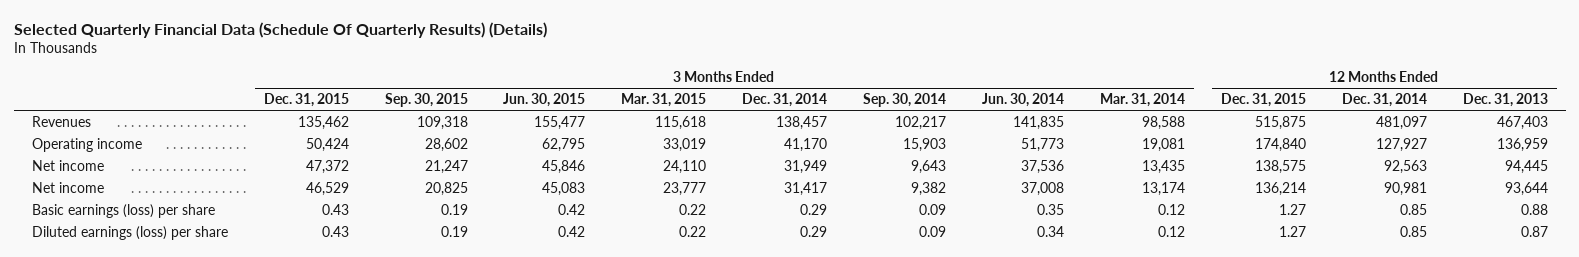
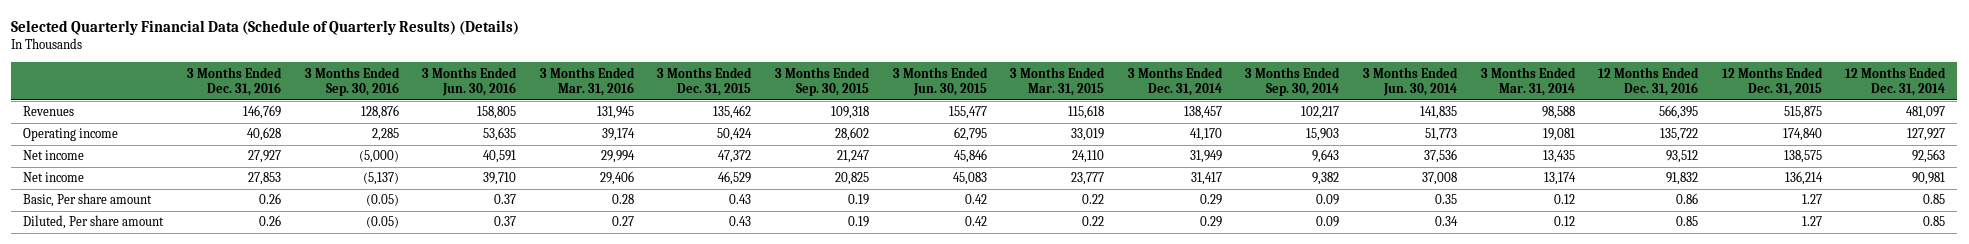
[13,21,547,38] Selected Quarterly Financial Data (Schedule Of Quarterly Results) (Details) -> [11,19,520,35] Selected Quarterly Financial Data (Schedule of Quarterly Results) (Details)
[1462,93,1548,108] Dec. 31, 2013 -> none
none -> [186,66,282,97] 3 Months Ended Dec. 31, 2016
none -> [304,66,400,97] 3 Months Ended Sep. 30, 2016
none -> [422,66,518,97] 3 Months Ended Jun. 30, 2016
none -> [539,66,635,97] 3 Months Ended Mar. 31, 2016
none -> [1598,66,1700,97] 12 Months Ended Dec. 31, 2016
[31,203,215,218] Basic earnings (loss) per share -> [23,193,153,208] Basic, Per share amount
[31,225,228,240] Diluted earnings (loss) per share -> [23,215,165,230] Diluted, Per share amount

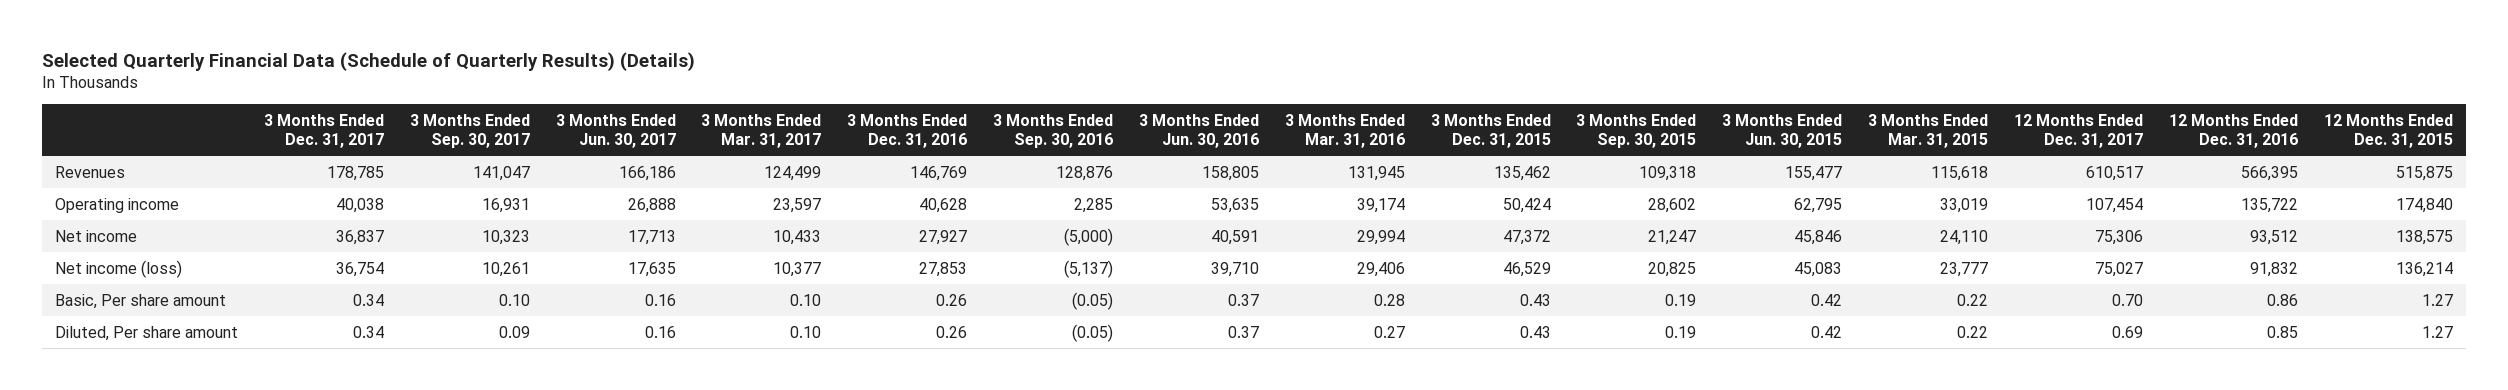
[1127,66,1223,97] 3 Months Ended Dec. 31, 2014 -> none
[1245,66,1341,97] 3 Months Ended Sep. 30, 2014 -> none
[1363,66,1459,97] 3 Months Ended Jun. 30, 2014 -> none
[1480,66,1576,97] 3 Months Ended Mar. 31, 2014 -> none
[1845,66,1947,97] 12 Months Ended Dec. 31, 2014 -> none
none -> [263,113,384,149] 3 Months Ended Dec. 31, 2017
none -> [409,113,530,149] 3 Months Ended Sep. 30, 2017
none -> [555,113,676,149] 3 Months Ended Jun. 30, 2017
none -> [701,113,822,149] 3 Months Ended Mar. 31, 2017
none -> [2013,113,2143,149] 12 Months Ended Dec. 31, 2017
[23,172,85,183] Net income -> [55,259,183,278] Net income (loss)

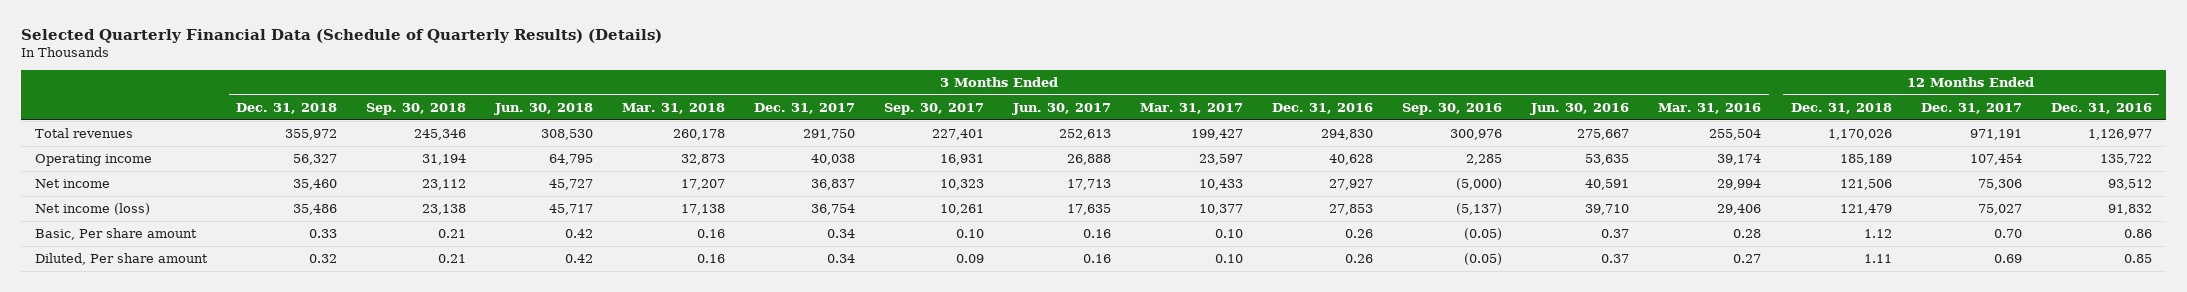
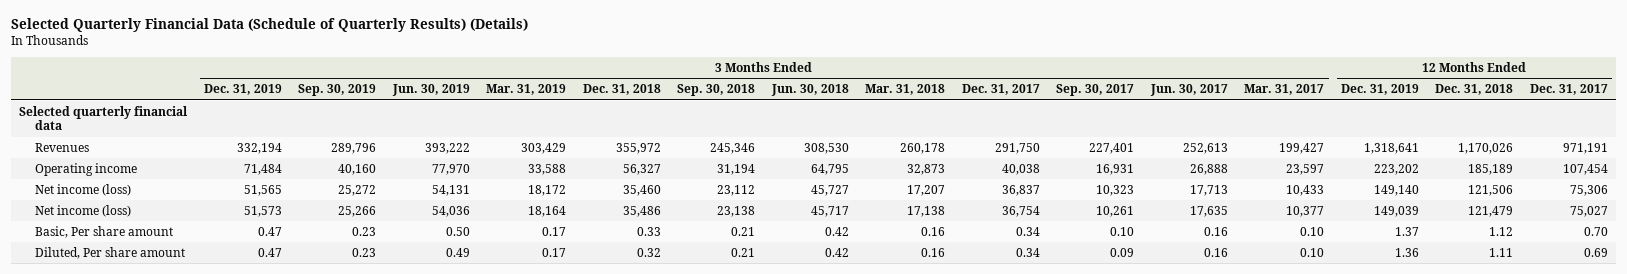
[1272,102,1374,114] Dec. 31, 2016 -> none
[1402,102,1503,115] Sep. 30, 2016 -> none
[1530,102,1630,115] Jun. 30, 2016 -> none
[1658,102,1762,114] Mar. 31, 2016 -> none
[2050,102,2152,114] Dec. 31, 2016 -> none
none -> [203,84,282,96] Dec. 31, 2019
none -> [298,84,377,97] Sep. 30, 2019
none -> [391,84,470,97] Jun. 30, 2019
none -> [486,84,567,96] Mar. 31, 2019
none -> [1340,84,1419,96] Dec. 31, 2019
none -> [19,105,189,131] Selected quarterly financial data
[35,128,134,139] Total revenues -> [35,142,90,152] Revenues
[35,179,111,189] Net income -> [35,183,132,196] Net income (loss)

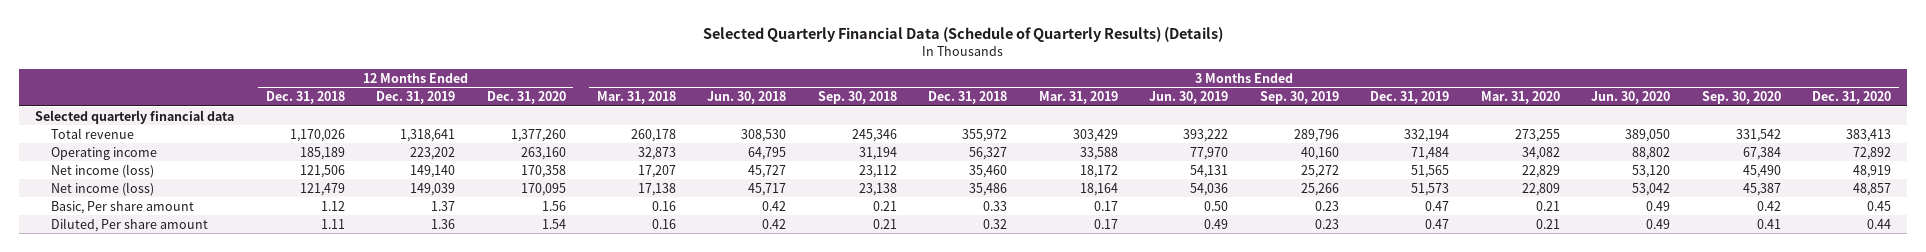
[961,84,1040,96] Dec. 31, 2017 -> none
[1056,84,1135,97] Sep. 30, 2017 -> none
[1149,84,1228,97] Jun. 30, 2017 -> none
[1244,84,1325,96] Mar. 31, 2017 -> none
[1529,84,1608,96] Dec. 31, 2017 -> none
none -> [486,91,566,105] Dec. 31, 2020
none -> [1480,91,1560,105] Mar. 31, 2020
none -> [1591,91,1671,105] Jun. 30, 2020
none -> [1701,91,1781,105] Sep. 30, 2020
none -> [1812,91,1892,105] Dec. 31, 2020
[35,142,90,152] Revenues -> [51,127,135,139] Total revenue

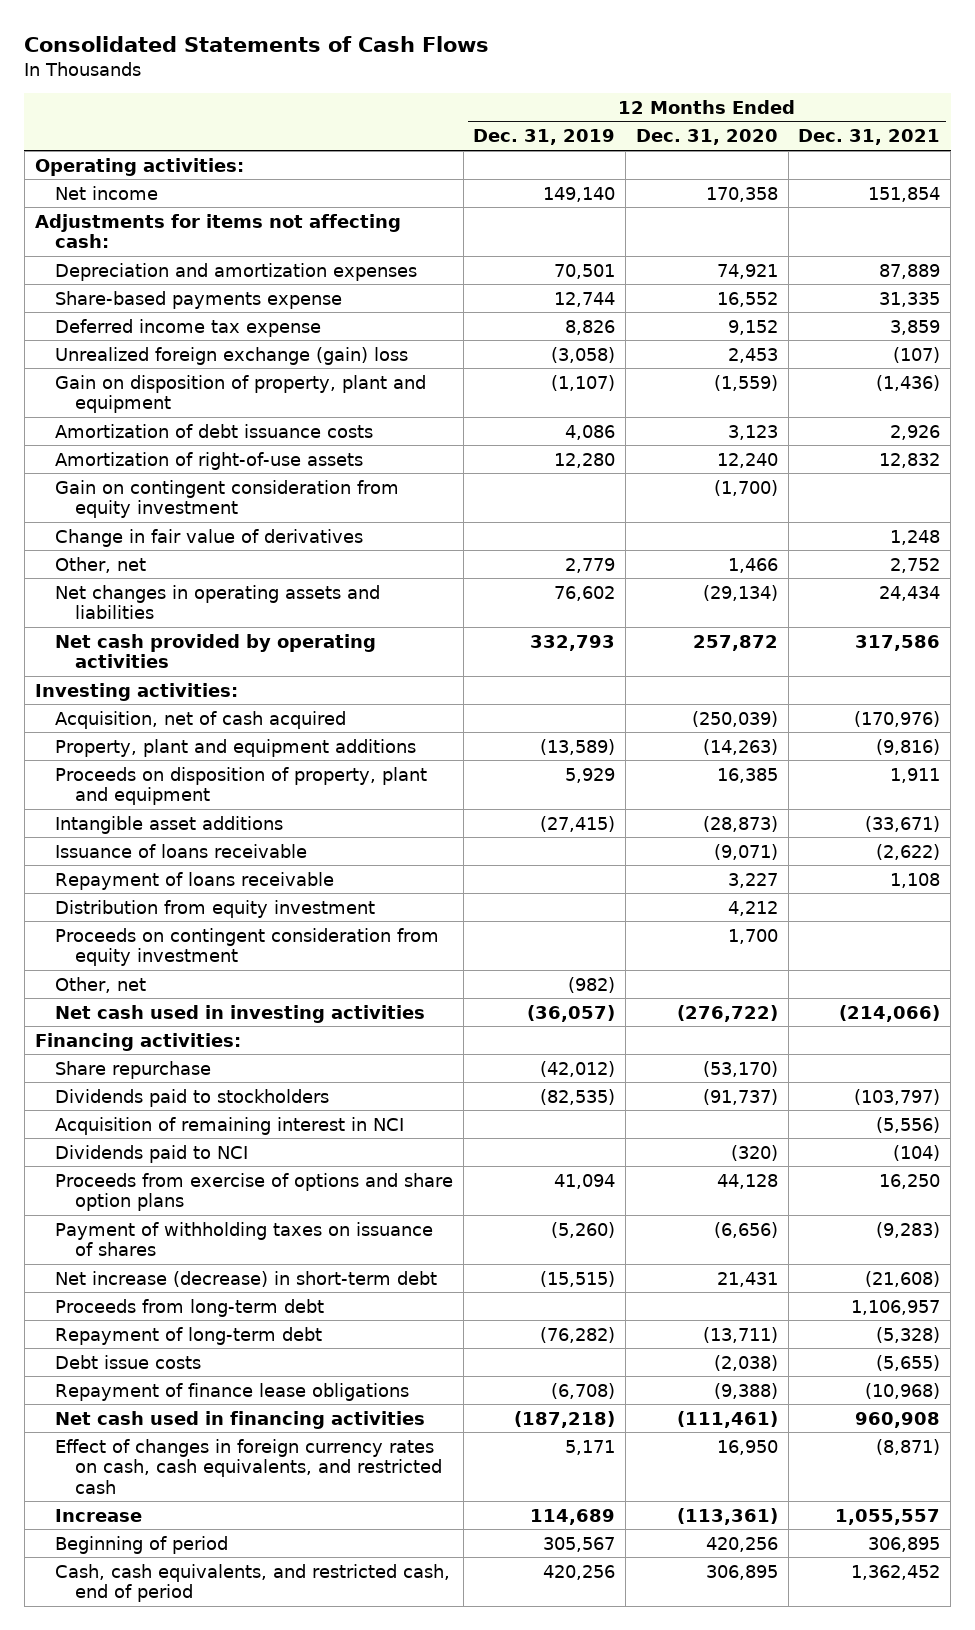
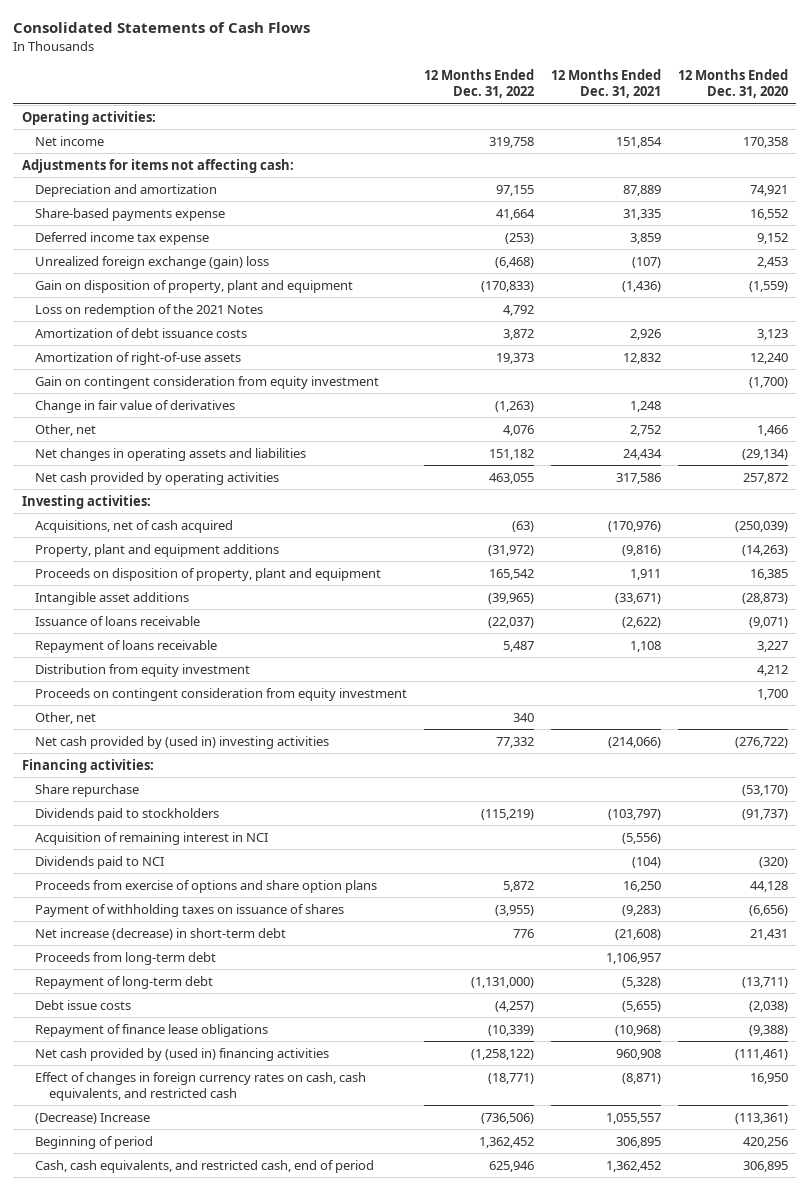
[473,129,616,146] Dec. 31, 2019 -> none
none -> [424,69,535,99] 12 Months Ended Dec. 31, 2022
[54,262,417,281] Depreciation and amortization expenses -> [35,183,218,197] Depreciation and amortization
none -> [35,303,264,317] Loss on redemption of the 2021 Notes
[54,710,346,729] Acquisition, net of cash acquired -> [35,519,234,533] Acquisitions, net of cash acquired
[54,1004,425,1023] Net cash used in investing activities -> [35,735,330,749] Net cash provided by (used in) investing activities
[54,1410,425,1429] Net cash used in financing activities -> [35,1047,330,1061] Net cash provided by (used in) financing activities
[54,1508,142,1522] Increase -> [35,1112,151,1124] (Decrease) Increase

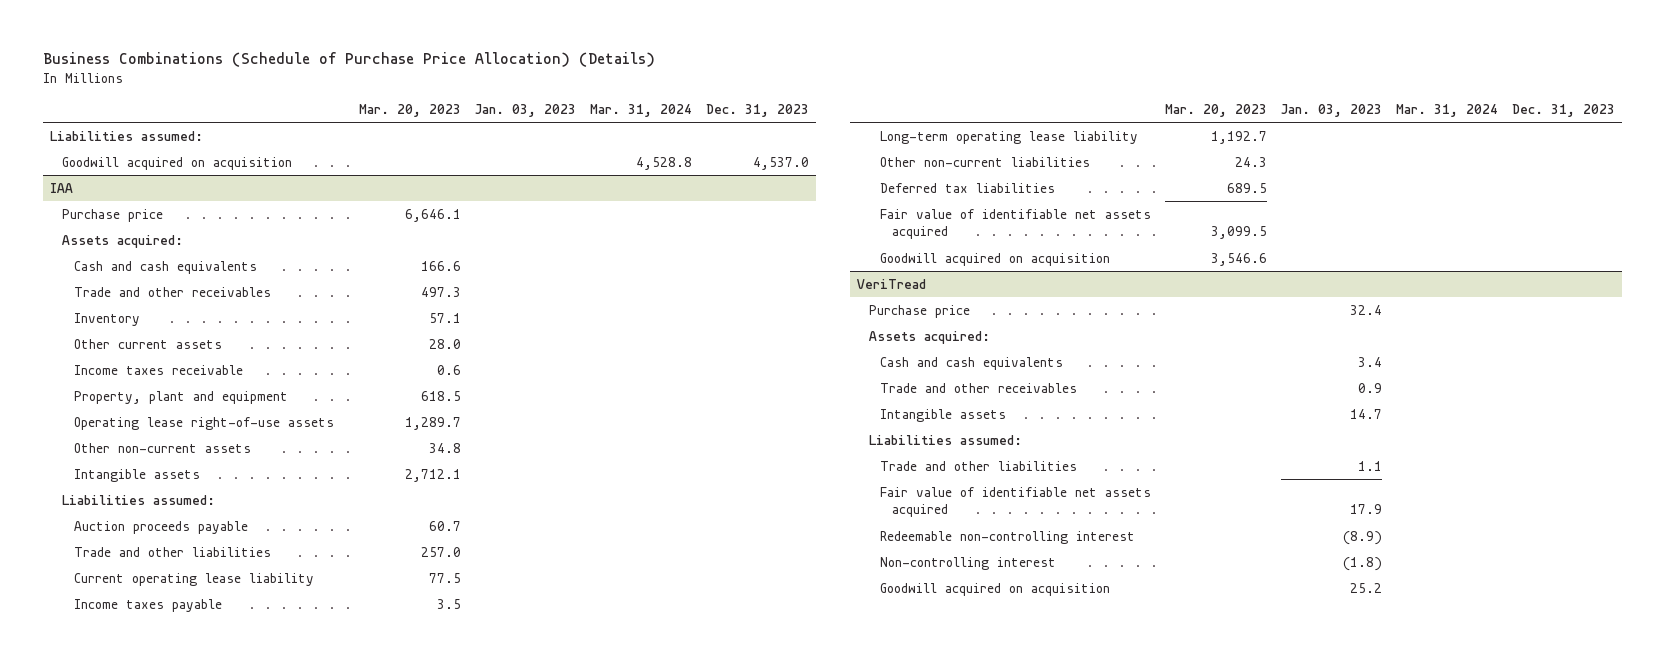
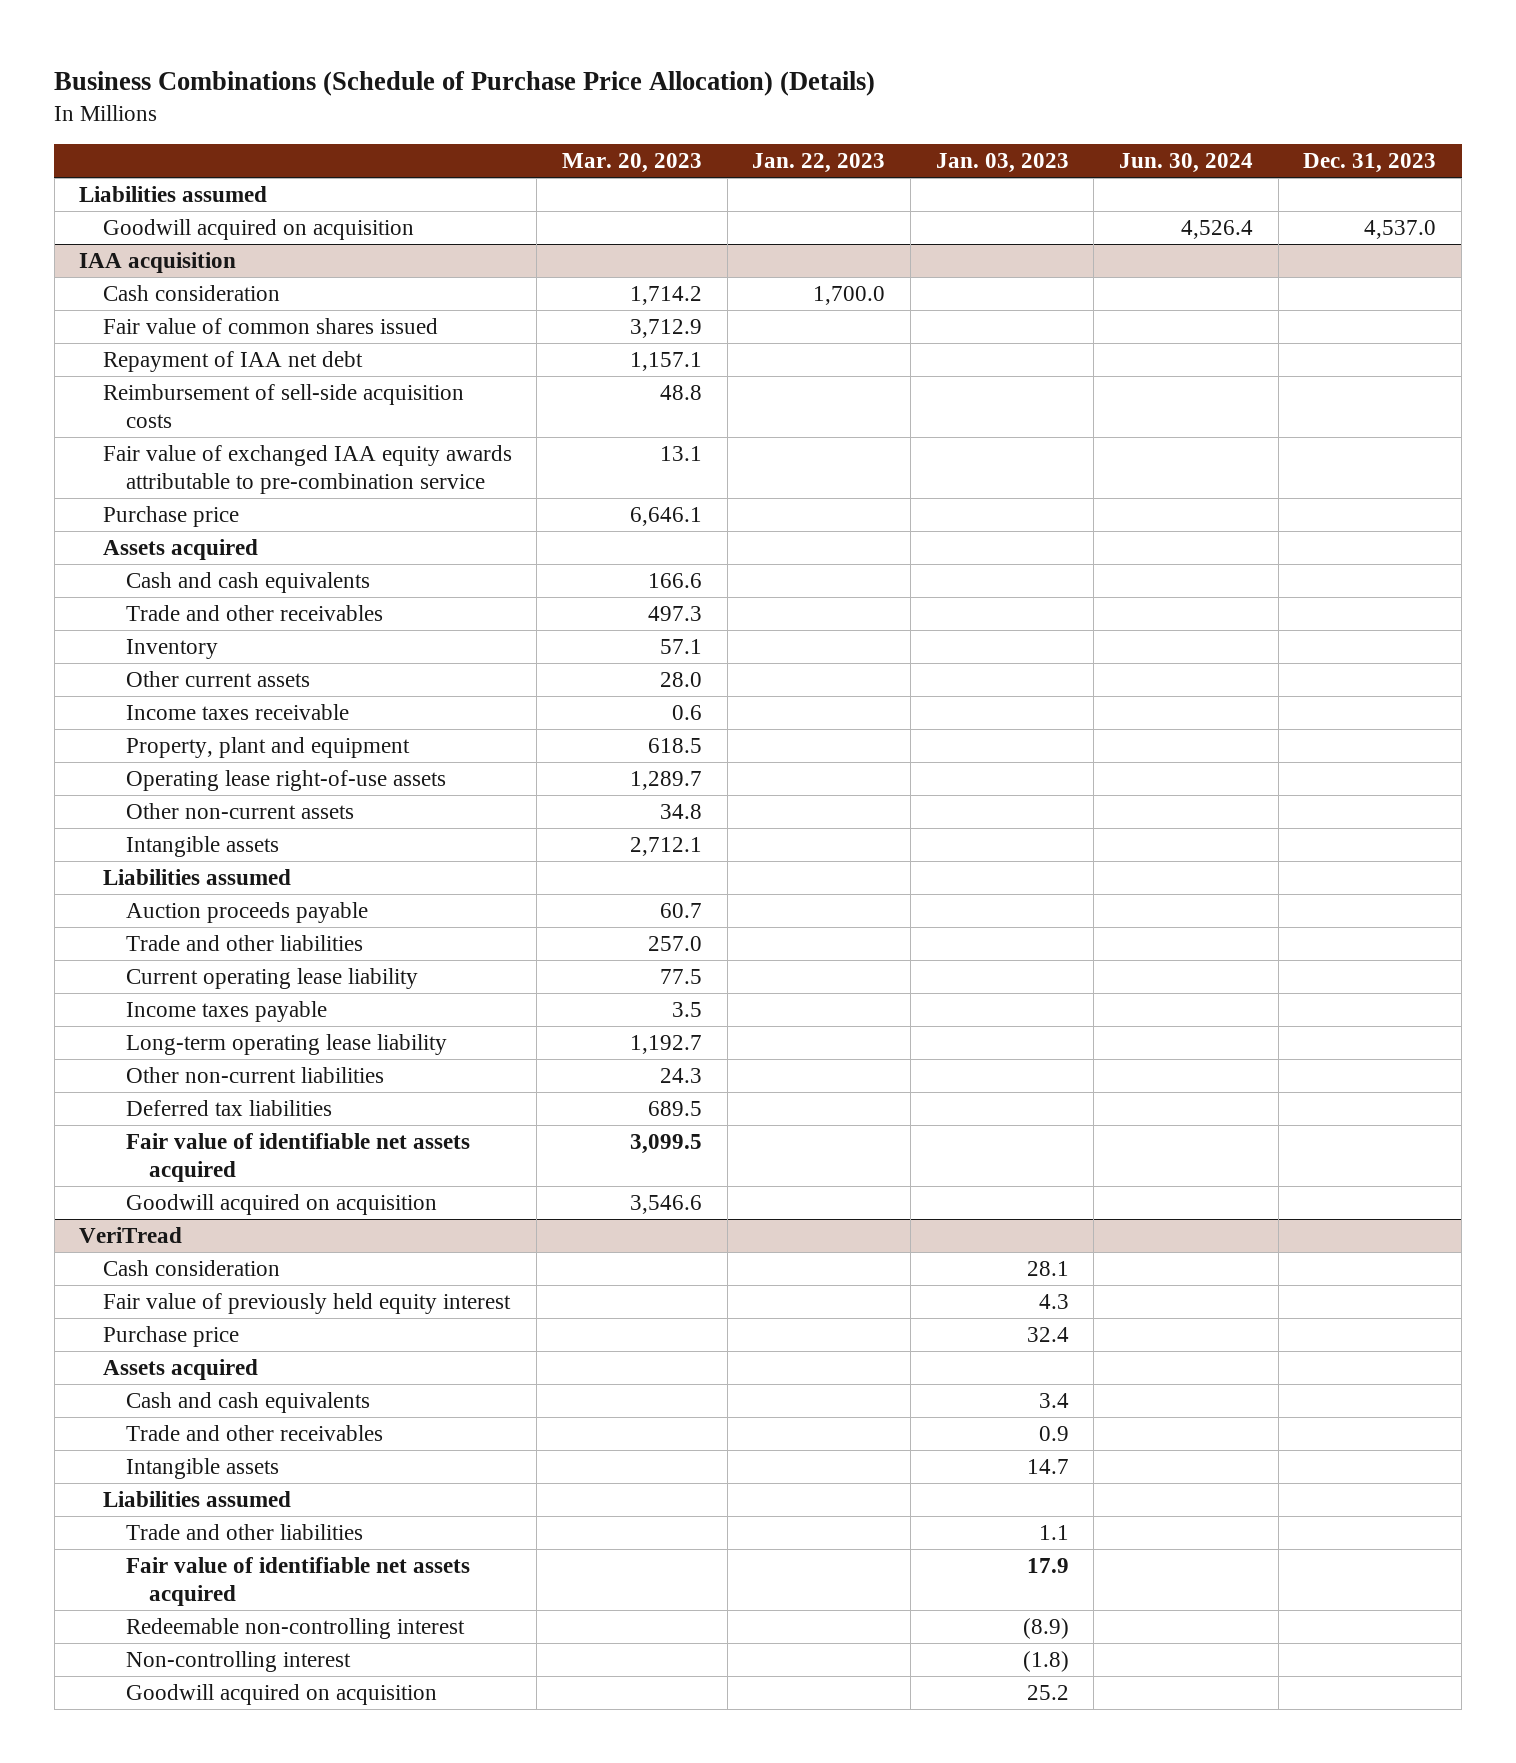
[589,104,692,118] Mar. 31, 2024 -> none
none -> [752,152,886,173] Jan. 22, 2023
none -> [1119,152,1254,173] Jun. 30, 2024
[50,130,204,141] Liabilities assumed: -> [79,186,268,203] Liabilities assumed
[50,182,74,193] IAA -> [79,252,237,274] IAA acquisition
none -> [102,285,280,302] Cash consideration
none -> [102,318,438,335] Fair value of common shares issued
none -> [102,351,363,373] Repayment of IAA net debt
none -> [102,384,464,428] Reimbursement of sell-side acquisition costs
none -> [102,445,512,494] Fair value of exchanged IAA equity awards attributable to pre-combination service
[62,234,184,248] Assets acquired: -> [102,539,258,561] Assets acquired
[62,494,216,505] Liabilities assumed: -> [102,869,291,886] Liabilities assumed
none -> [102,1260,280,1277] Cash consideration
none -> [102,1293,511,1315] Fair value of previously held equity interest
[868,330,990,344] Assets acquired: -> [102,1359,258,1381] Assets acquired
[868,434,1022,445] Liabilities assumed: -> [102,1491,291,1508] Liabilities assumed

